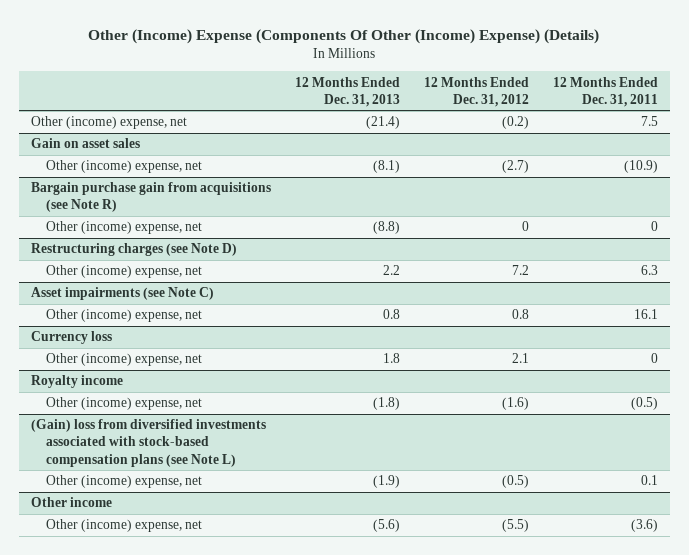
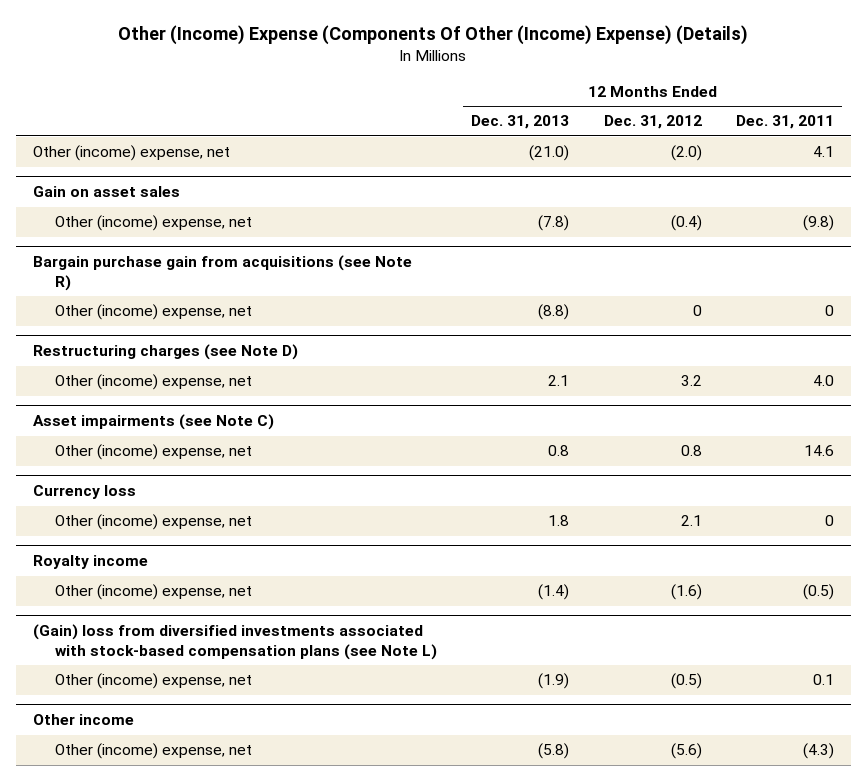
[365,116,400,130] (21.4) -> [529,145,570,162] (21.0)
[501,116,529,130] (0.2) -> [670,145,702,162] (2.0)
[641,116,659,127] 7.5 -> [812,146,834,158] 4.1
[372,160,400,174] (8.1) -> [538,215,570,232] (7.8)
[501,160,529,174] (2.7) -> [670,215,702,232] (0.4)
[624,160,659,174] (10.9) -> [802,215,834,232] (9.8)
[382,265,400,276] 2.2 -> [548,375,570,387] 2.1
[511,265,529,276] 7.2 -> [680,375,702,387] 3.2
[641,265,659,276] 6.3 -> [812,375,834,387] 4.0
[634,309,659,320] 16.1 -> [803,445,834,457] 14.6
[372,397,400,411] (1.8) -> [538,584,570,601] (1.4)
[372,519,400,533] (5.6) -> [538,743,570,760] (5.8)
[501,519,529,533] (5.5) -> [670,743,702,760] (5.6)
[631,519,659,533] (3.6) -> [802,743,834,760] (4.3)

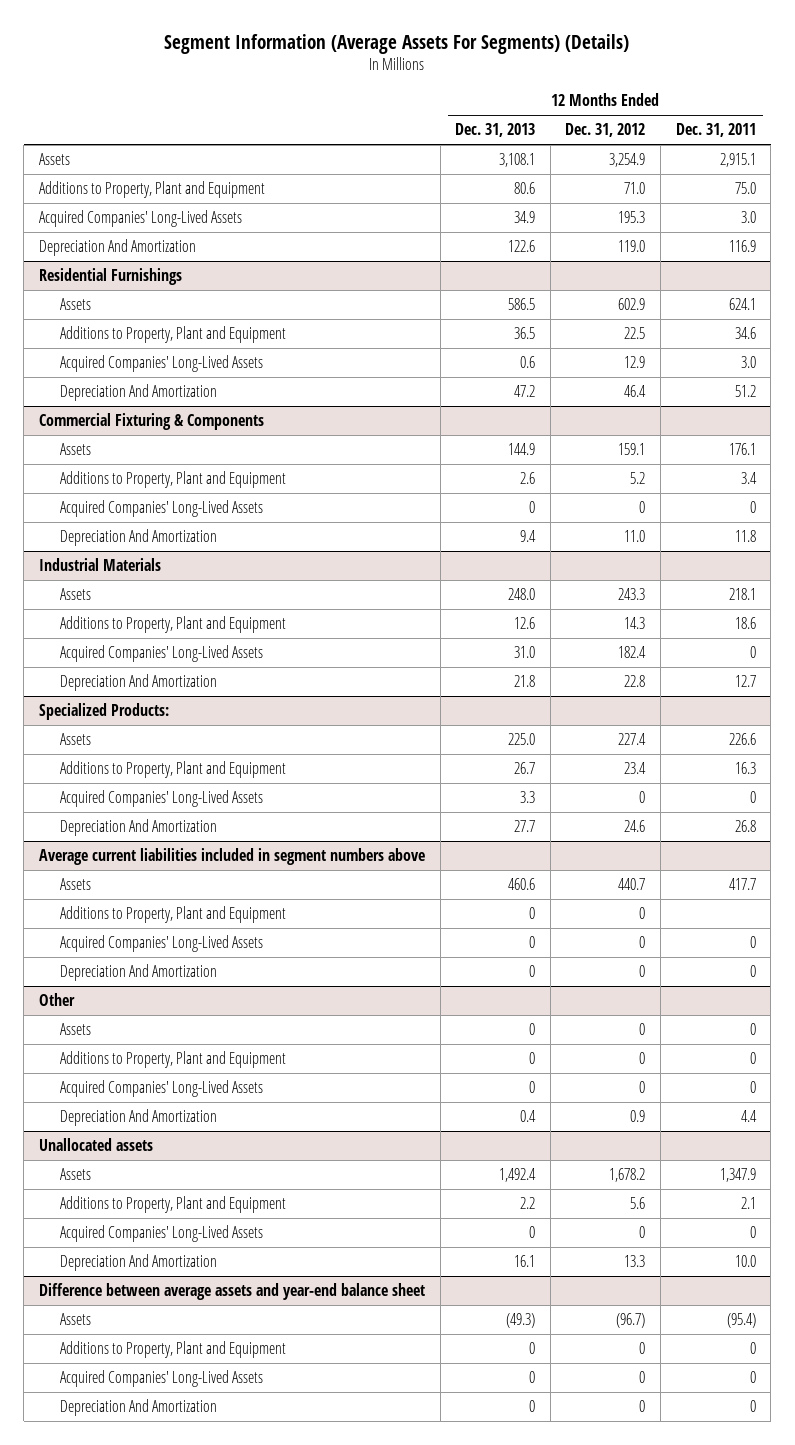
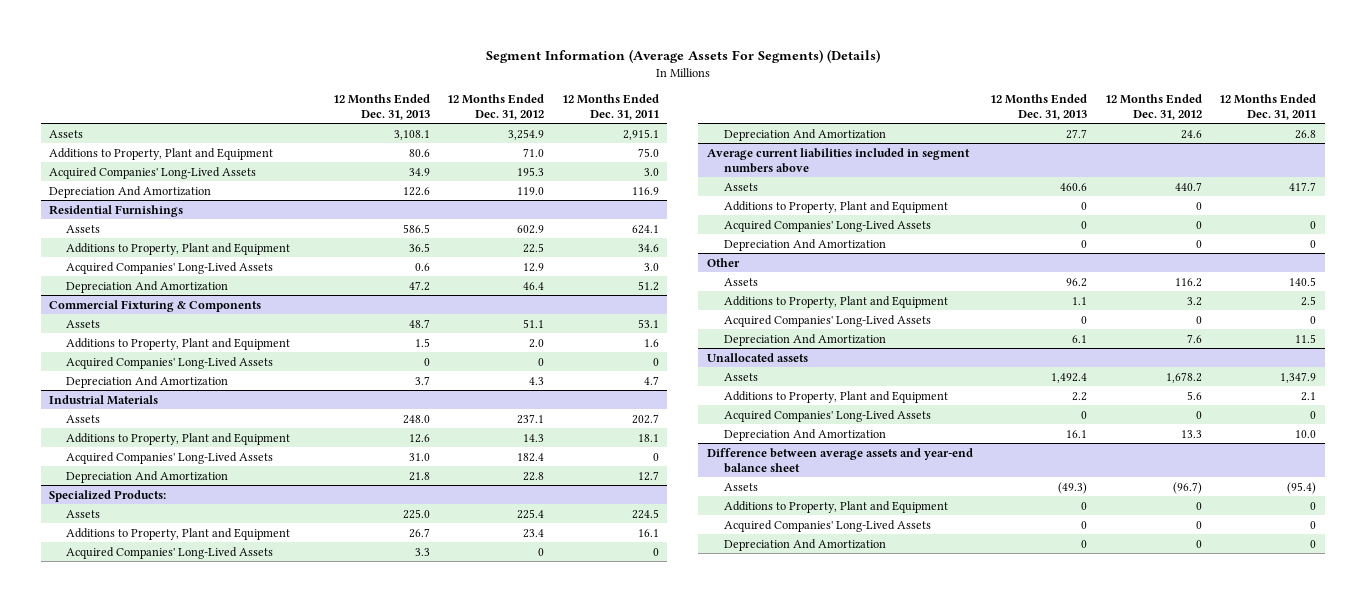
[508,443,536,456] 144.9 -> [408,318,430,328] 48.7
[618,443,646,456] 159.1 -> [523,318,545,328] 51.1
[728,443,756,456] 176.1 -> [637,318,659,328] 53.1
[520,472,536,485] 2.6 -> [414,337,430,347] 1.5
[630,472,646,485] 5.2 -> [529,338,545,348] 2.0
[740,472,757,485] 3.4 -> [643,338,659,347] 1.6
[520,530,537,543] 9.4 -> [414,375,430,385] 3.7
[624,530,646,543] 11.0 -> [529,376,545,385] 4.3
[734,530,756,543] 11.8 -> [643,375,659,385] 4.7
[618,588,646,601] 243.3 -> [517,413,545,424] 237.1
[728,588,756,601] 218.1 -> [631,413,659,424] 202.7
[734,617,756,630] 18.6 -> [637,433,659,442] 18.1
[618,733,647,746] 227.4 -> [517,508,545,519] 225.4
[728,733,756,746] 226.6 -> [631,508,659,519] 224.5
[734,762,756,775] 16.3 -> [637,528,659,537] 16.1
[529,1023,536,1036] 0 -> [1066,277,1088,287] 96.2
[639,1023,646,1036] 0 -> [1174,277,1202,287] 116.2
[749,1023,756,1036] 0 -> [1288,276,1316,286] 140.5
[529,1052,536,1065] 0 -> [1072,296,1088,305] 1.1
[639,1052,646,1065] 0 -> [1186,296,1202,306] 3.2
[749,1052,756,1065] 0 -> [1300,295,1316,306] 2.5
[520,1110,537,1123] 0.4 -> [1072,334,1088,343] 6.1
[630,1110,646,1123] 0.9 -> [1186,333,1202,343] 7.6
[740,1110,757,1123] 4.4 -> [1294,333,1316,343] 11.5

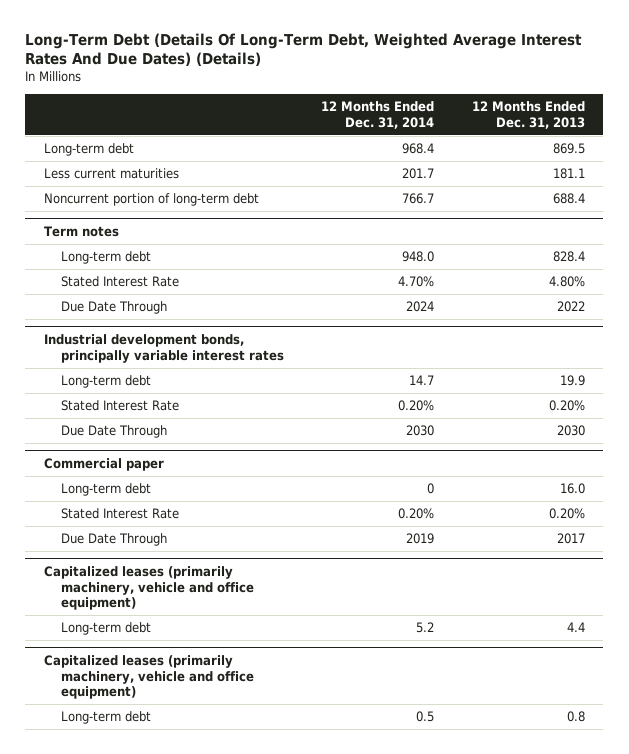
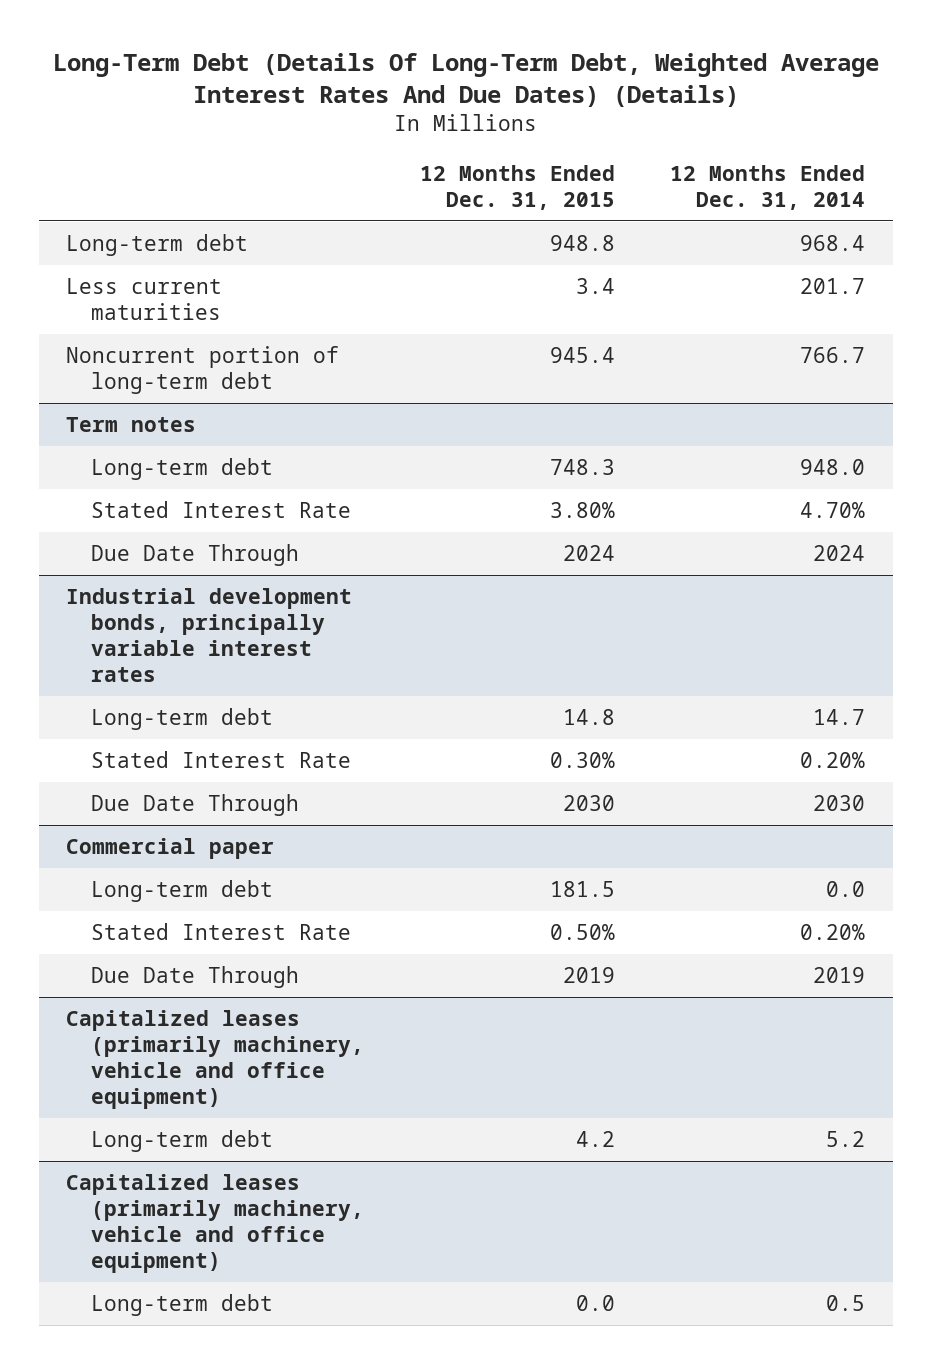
[471,100,585,129] 12 Months Ended Dec. 31, 2013 -> none
none -> [419,164,615,210] 12 Months Ended Dec. 31, 2015
[427,483,435,495] 0 -> [826,880,866,897] 0.0

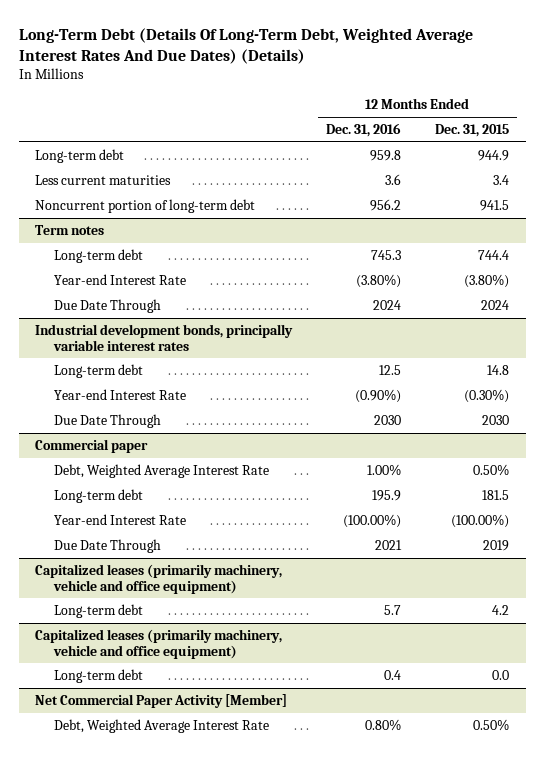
[670,164,866,210] 12 Months Ended Dec. 31, 2014 -> none
none -> [326,123,402,138] Dec. 31, 2016
[549,234,615,251] 948.8 -> [477,149,509,161] 944.9
[549,346,615,363] 945.4 -> [479,199,509,211] 941.5
[549,458,615,475] 748.3 -> [477,249,509,260] 744.4
[91,500,352,518] Stated Interest Rate -> [54,273,187,285] Year-end Interest Rate
[549,501,615,518] 3.80% -> [463,273,509,288] (3.80%)
[91,750,352,768] Stated Interest Rate -> [54,388,187,400] Year-end Interest Rate
[549,751,615,768] 0.30% -> [463,388,509,403] (0.30%)
none -> [54,463,270,478] Debt, Weighted Average Interest Rate
[91,922,352,940] Stated Interest Rate -> [54,513,187,525] Year-end Interest Rate
[549,923,615,940] 0.50% -> [450,513,509,528] (100.00%)
none -> [35,693,288,708] Net Commercial Paper Activity [Member]
none -> [54,718,270,733] Debt, Weighted Average Interest Rate

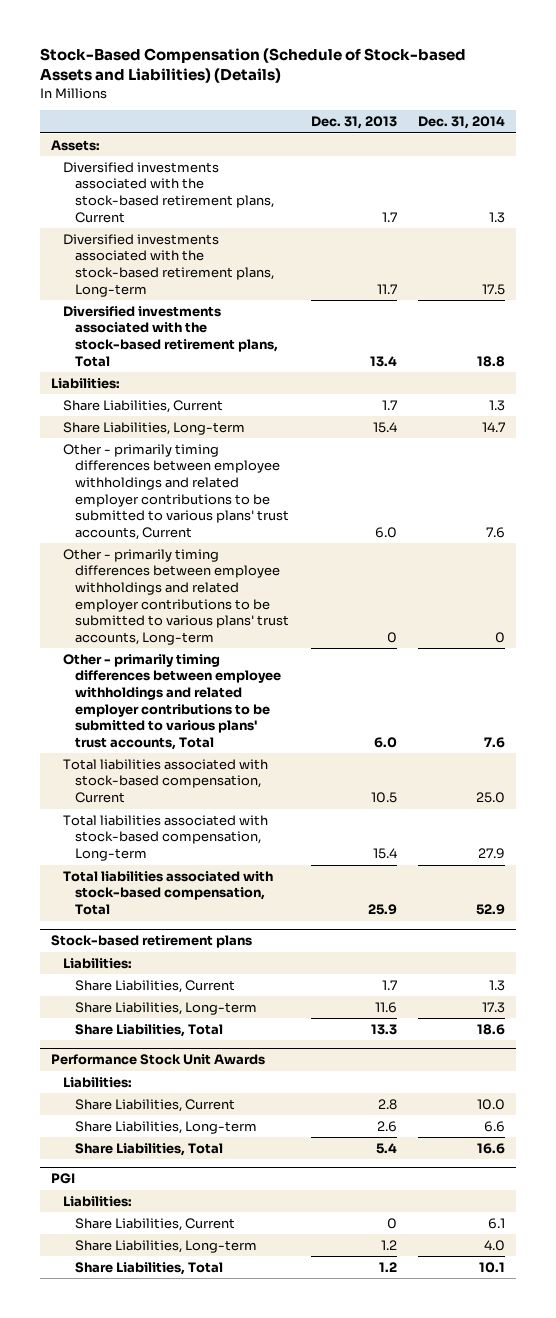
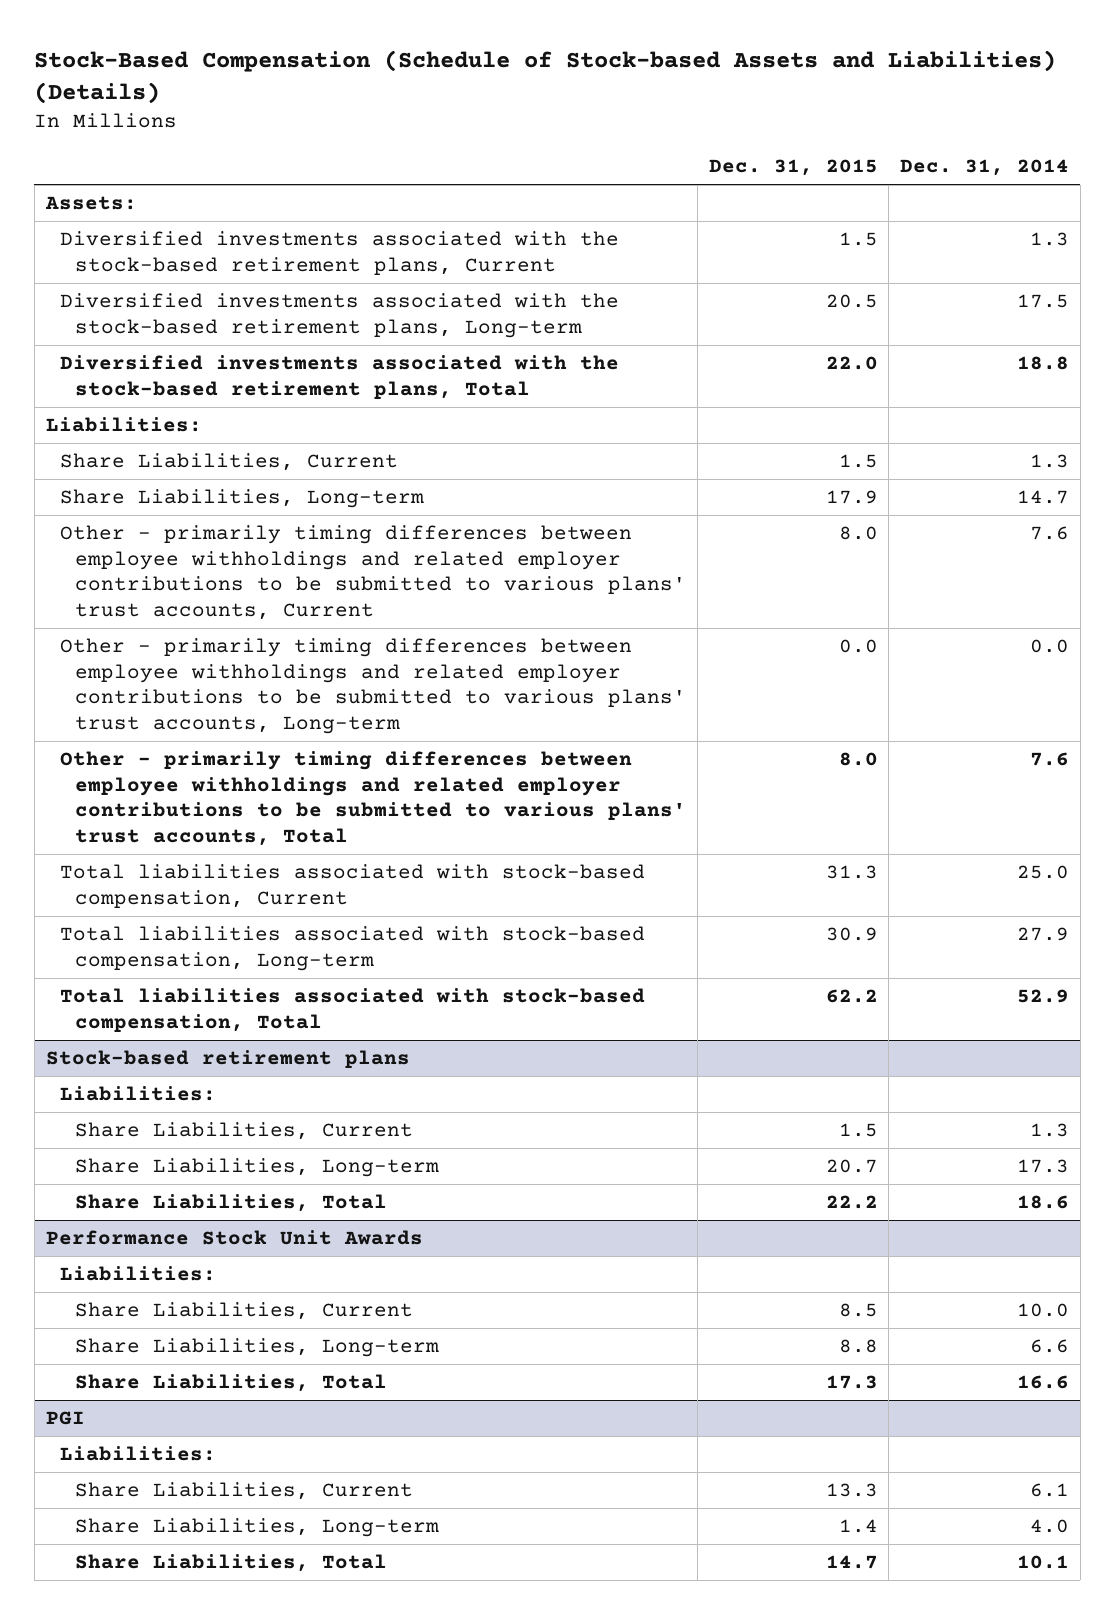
[310,116,397,130] Dec. 31, 2013 -> none
none -> [708,159,878,177] Dec. 31, 2015
[495,632,506,644] 0 -> [1030,639,1070,654] 0.0

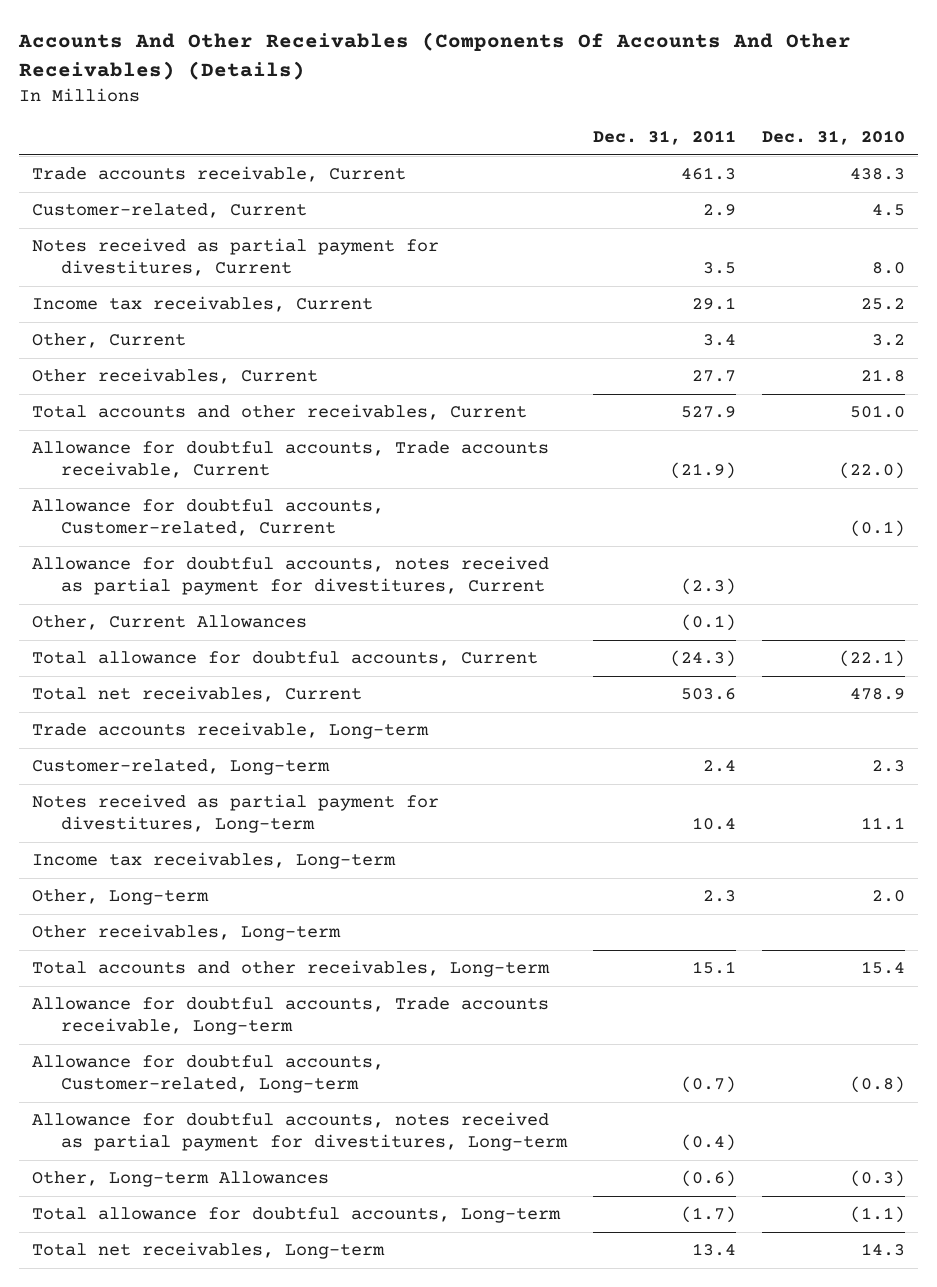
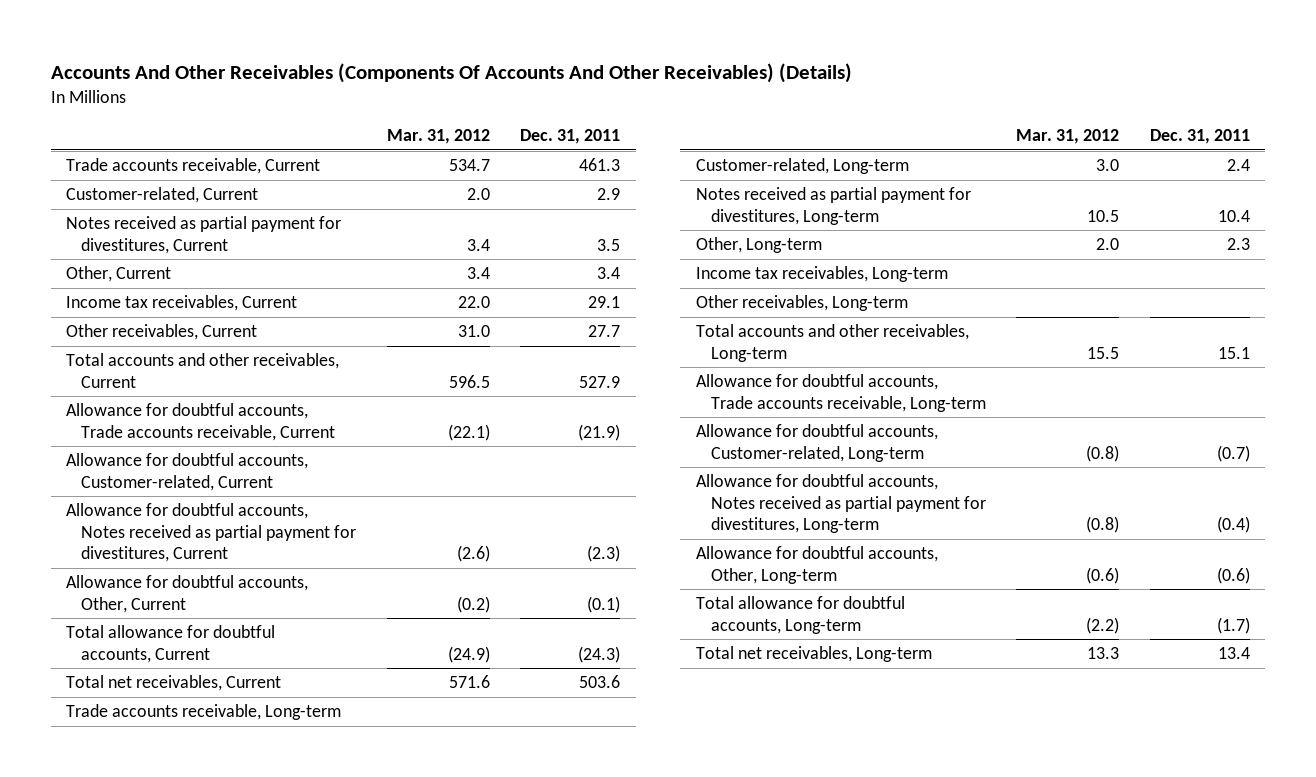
[762,130,906,146] Dec. 31, 2010 -> none
none -> [386,129,490,145] Mar. 31, 2012
[31,296,373,313] Income tax receivables, Current -> [66,295,298,312] Income tax receivables, Current
[31,556,549,596] Allowance for doubtful accounts, notes received as partial payment for divestitures, Current -> [66,503,357,563] Allowance for doubtful accounts, Notes received as partial payment for divestitures, Current
[31,615,307,631] Other, Current Allowances -> [66,575,309,613] Allowance for doubtful accounts, Other, Current
[31,852,396,870] Income tax receivables, Long-term -> [695,266,948,283] Income tax receivables, Long-term
[31,1112,568,1152] Allowance for doubtful accounts, notes received as partial payment for divestitures, Long-term -> [695,474,986,534] Allowance for doubtful accounts, Notes received as partial payment for divestitures, Long-term
[31,1171,329,1188] Other, Long-term Allowances -> [695,546,938,584] Allowance for doubtful accounts, Other, Long-term

